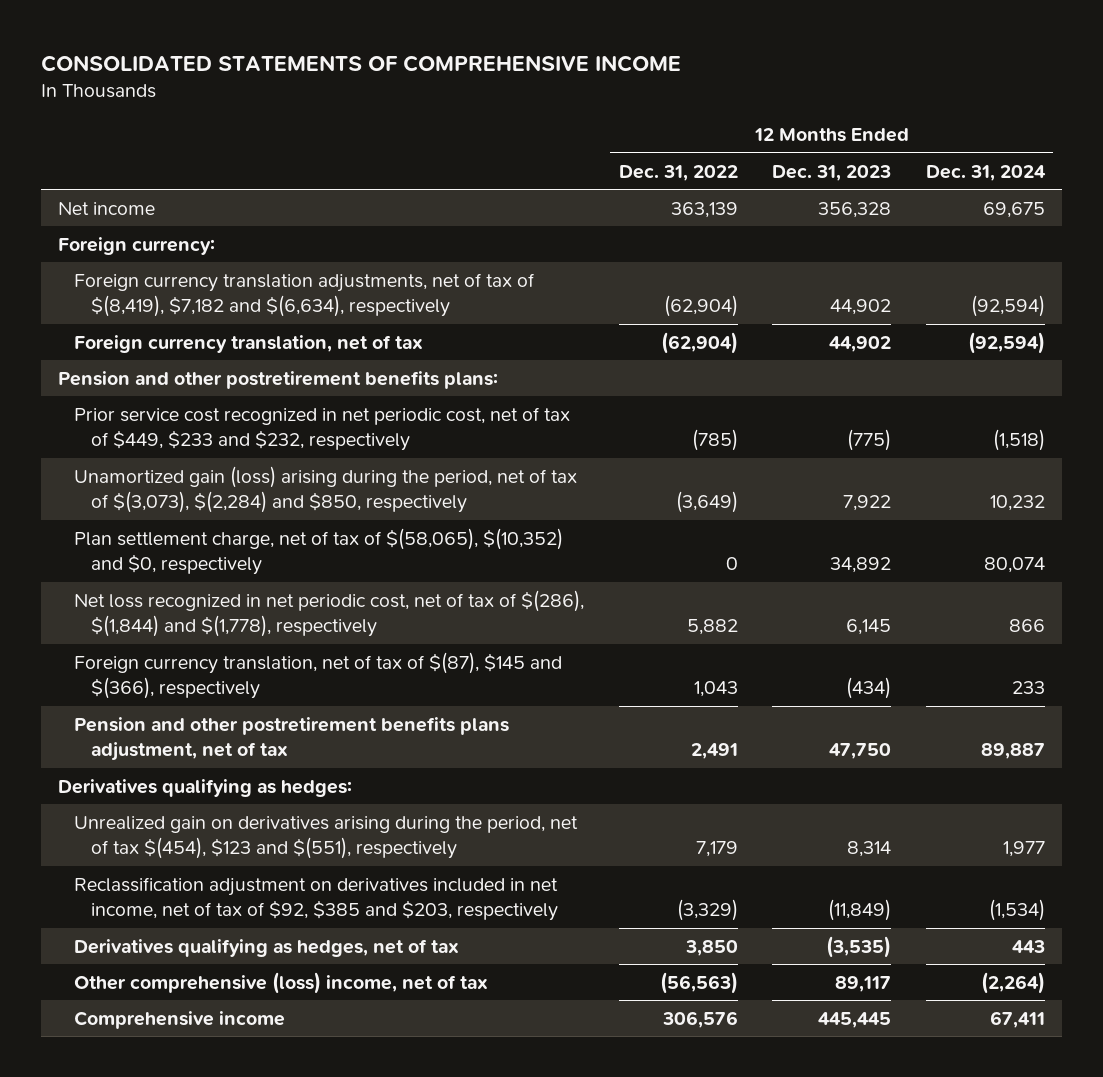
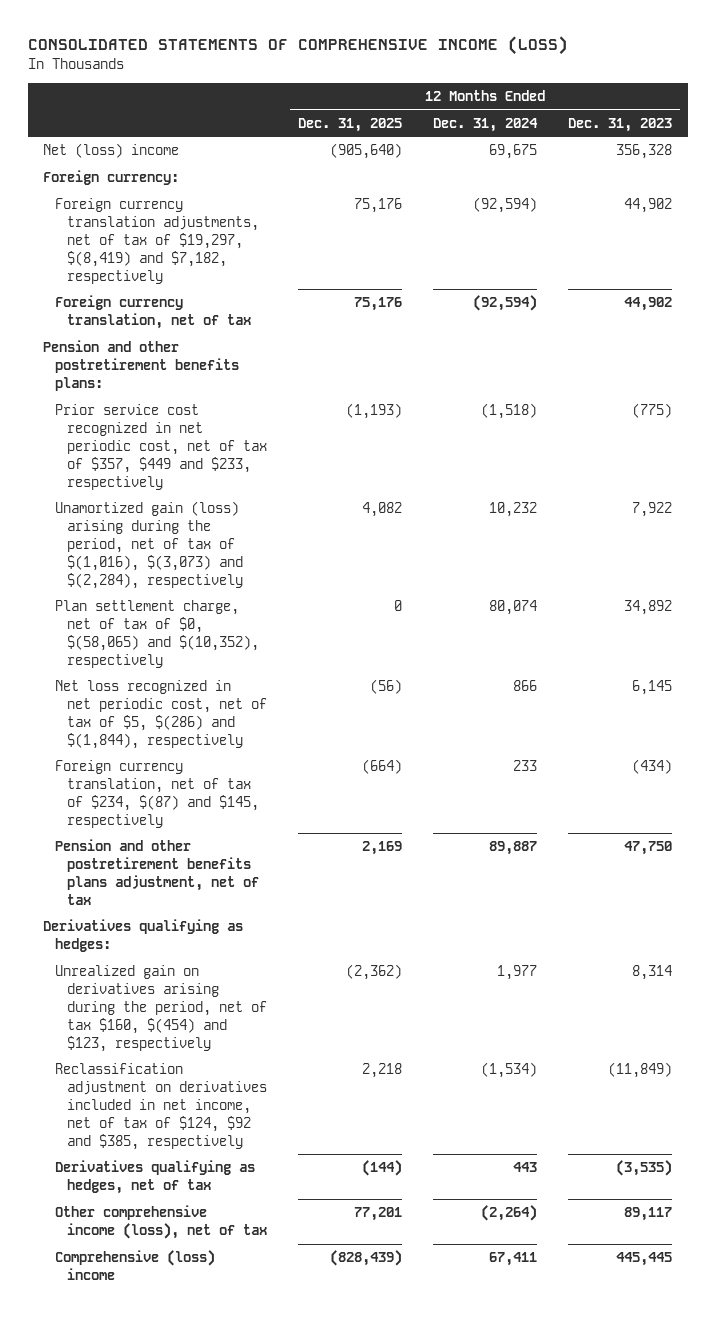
[40,54,681,72] CONSOLIDATED STATEMENTS OF COMPREHENSIVE INCOME -> [27,35,568,55] CONSOLIDATED STATEMENTS OF COMPREHENSIVE INCOME (LOSS)
[618,164,738,181] Dec. 31, 2022 -> none
none -> [297,117,402,132] Dec. 31, 2025
[57,201,155,215] Net income -> [43,143,180,159] Net (loss) income
[74,272,536,317] Foreign currency translation adjustments, net of tax of $(8,419), $7,182 and $(6,634), respectively -> [54,198,259,284] Foreign currency translation adjustments, net of tax of $19,297, $(8,419) and $7,182, respectively
[74,406,571,451] Prior service cost recognized in net periodic cost, net of tax of $449, $233 and $232, respectively -> [54,404,267,490] Prior service cost recognized in net periodic cost, net of tax of $357, $449 and $233, respectively
[74,465,578,513] Unamortized gain (loss) arising during the period, net of tax of $(3,073), $(2,284) and $850, respectively -> [54,501,243,589] Unamortized gain (loss) arising during the period, net of tax of $(1,016), $(3,073) and $(2,284), respectively
[74,527,564,575] Plan settlement charge, net of tax of $(58,065), $(10,352) and $0, respectively -> [54,600,259,668] Plan settlement charge, net of tax of $0, $(58,065) and $(10,352), respectively
[74,589,585,637] Net loss recognized in net periodic cost, net of tax of $(286), $(1,844) and $(1,778), respectively -> [54,680,267,749] Net loss recognized in net periodic cost, net of tax of $5, $(286) and $(1,844), respectively
[74,651,563,699] Foreign currency translation, net of tax of $(87), $145 and $(366), respectively -> [54,760,259,828] Foreign currency translation, net of tax of $234, $(87) and $145, respectively
[74,815,579,859] Unrealized gain on derivatives arising during the period, net of tax $(454), $123 and $(551), respectively -> [54,965,267,1052] Unrealized gain on derivatives arising during the period, net of tax $160, $(454) and $123, respectively
[74,876,559,921] Reclassification adjustment on derivatives included in net income, net of tax of $92, $385 and $203, respectively -> [54,1063,267,1150] Reclassification adjustment on derivatives included in net income, net of tax of $124, $92 and $385, respectively
[74,971,489,994] Other comprehensive (loss) income, net of tax -> [54,1205,267,1240] Other comprehensive income (loss), net of tax
[74,1010,286,1029] Comprehensive income -> [54,1250,215,1281] Comprehensive (loss) income

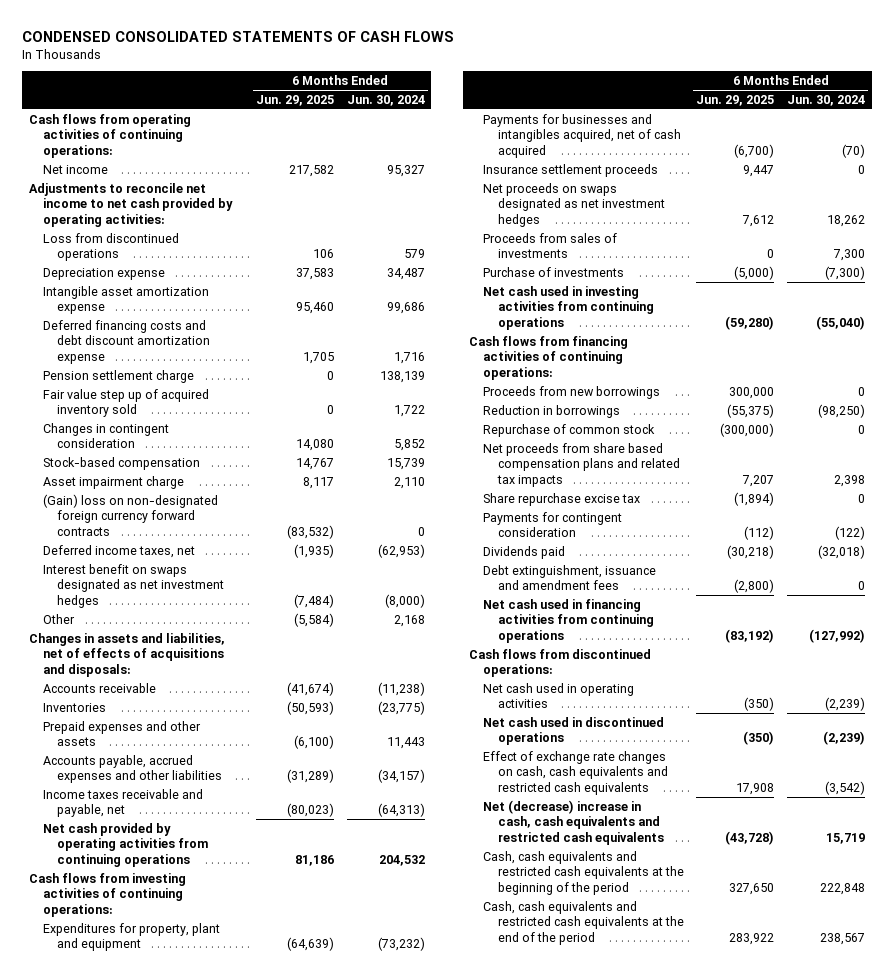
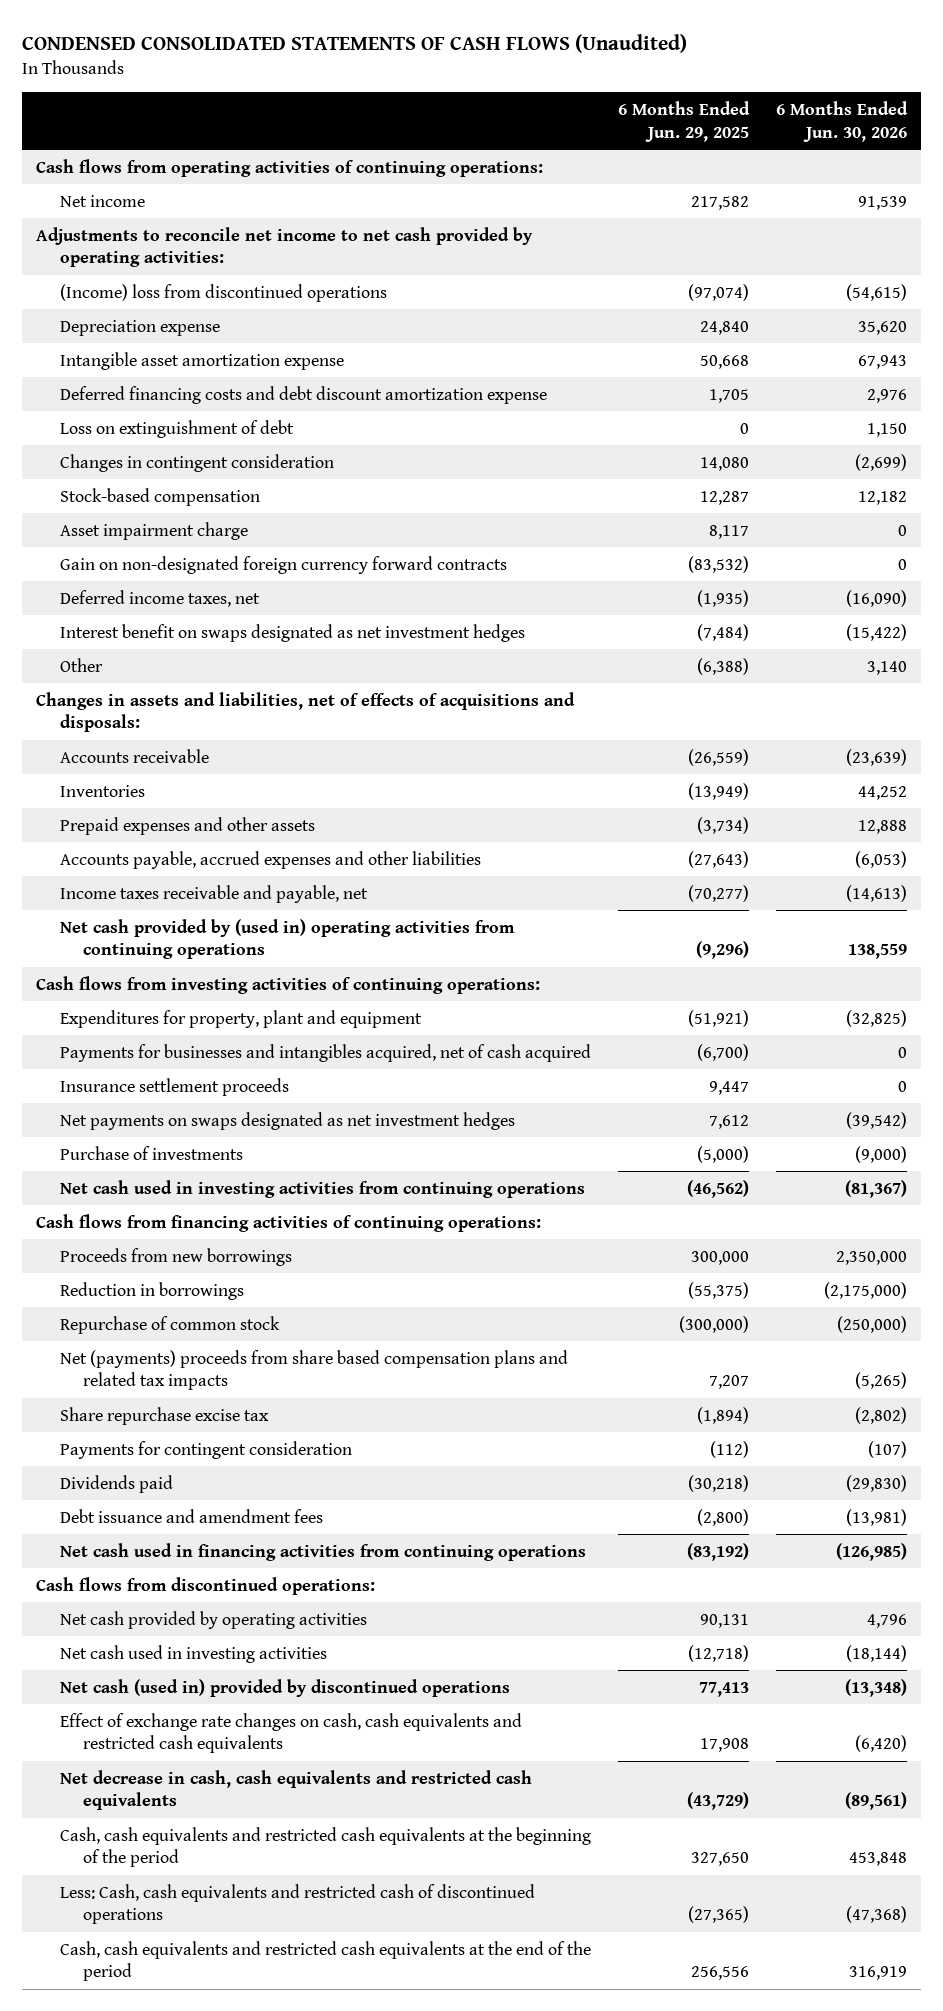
[22,30,455,42] CONDENSED CONSOLIDATED STATEMENTS OF CASH FLOWS -> [22,34,688,54] CONDENSED CONSOLIDATED STATEMENTS OF CASH FLOWS (Unaudited)
[346,94,425,106] Jun. 30, 2024 -> none
none -> [776,101,909,142] 6 Months Ended Jun. 30, 2026
[42,232,179,262] Loss from discontinued operations -> [59,283,387,302] (Income) loss from discontinued operations
[313,249,335,259] 106 -> [687,283,749,301] (97,074)
[296,267,335,280] 37,583 -> [699,320,749,335] 24,840
[296,302,335,315] 95,460 -> [699,354,749,369] 50,668
[42,369,194,383] Pension settlement charge -> none
[42,388,209,418] Fair value step up of acquired inventory sold -> none
none -> [59,419,294,438] Loss on extinguishment of debt
[296,457,335,470] 14,767 -> [699,490,749,505] 12,287
[42,493,218,536] (Gain) loss on non-designated foreign currency forward contracts -> [59,555,507,574] Gain on non-designated foreign currency forward contracts
[294,612,335,627] (5,584) -> [696,657,749,675] (6,388)
[287,681,335,696] (41,674) -> [687,748,749,766] (26,559)
[287,700,335,715] (50,593) -> [687,782,749,800] (13,949)
[294,735,335,750] (6,100) -> [696,816,749,834] (3,734)
[287,769,335,784] (31,289) -> [687,850,749,868] (27,643)
[287,803,335,818] (80,023) -> [687,884,749,902] (70,277)
[42,822,209,867] Net cash provided by operating activities from continuing operations -> [59,918,515,960] Net cash provided by (used in) operating activities from continuing operations
[295,854,335,866] 81,186 -> [695,941,749,960] (9,296)
[287,937,335,952] (64,639) -> [687,1009,749,1027] (51,921)
[483,232,618,259] Proceeds from sales of investments -> none
[483,182,665,227] Net proceeds on swaps designated as net investment hedges -> [59,1111,515,1130] Net payments on swaps designated as net investment hedges
[725,315,775,330] (59,280) -> [686,1179,749,1198] (46,562)
[483,442,680,487] Net proceeds from share based compensation plans and related tax impacts -> [59,1349,568,1391] Net (payments) proceeds from share based compensation plans and related tax impacts
[483,564,657,591] Debt extinguishment, issuance and amendment fees -> [59,1508,323,1523] Debt issuance and amendment fees
[483,682,635,709] Net cash used in operating activities -> [59,1610,367,1629] Net cash provided by operating activities
[744,697,775,712] (350) -> [699,1613,749,1628] 90,131
none -> [59,1644,327,1663] Net cash used in investing activities
[483,716,665,746] Net cash used in discontinued operations -> [59,1678,510,1697] Net cash (used in) provided by discontinued operations
[743,731,775,746] (350) -> [698,1681,749,1697] 77,413
[483,799,664,845] Net (decrease) increase in cash, cash equivalents and restricted cash equivalents -> [59,1769,532,1811] Net decrease in cash, cash equivalents and restricted cash equivalents
[725,830,775,845] (43,728) -> [686,1792,749,1811] (43,729)
none -> [59,1883,535,1925] Less: Cash, cash equivalents and restricted cash of discontinued operations
[729,932,775,945] 283,922 -> [690,1966,749,1981] 256,556

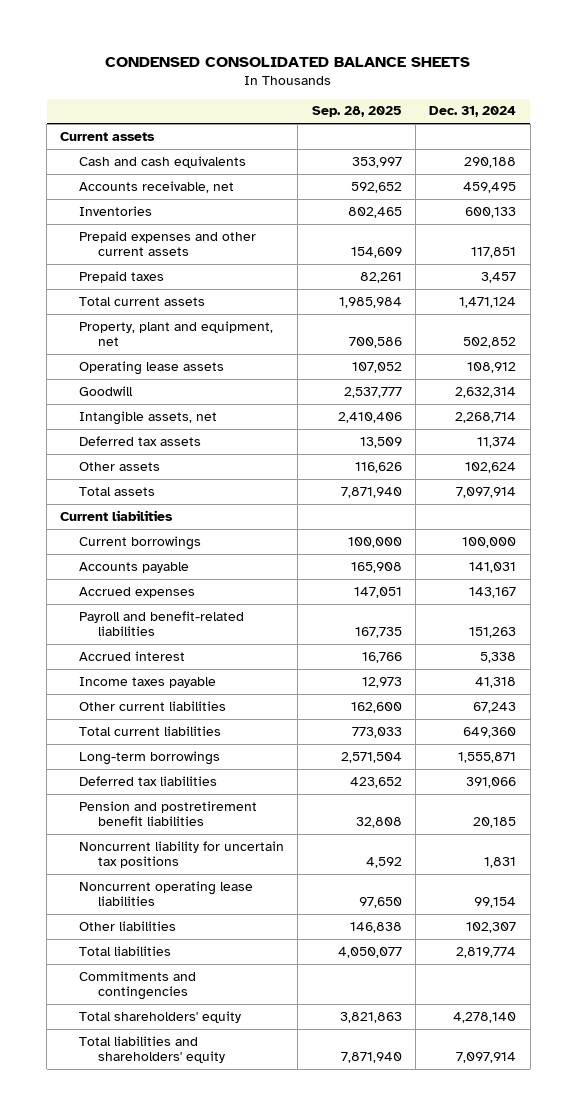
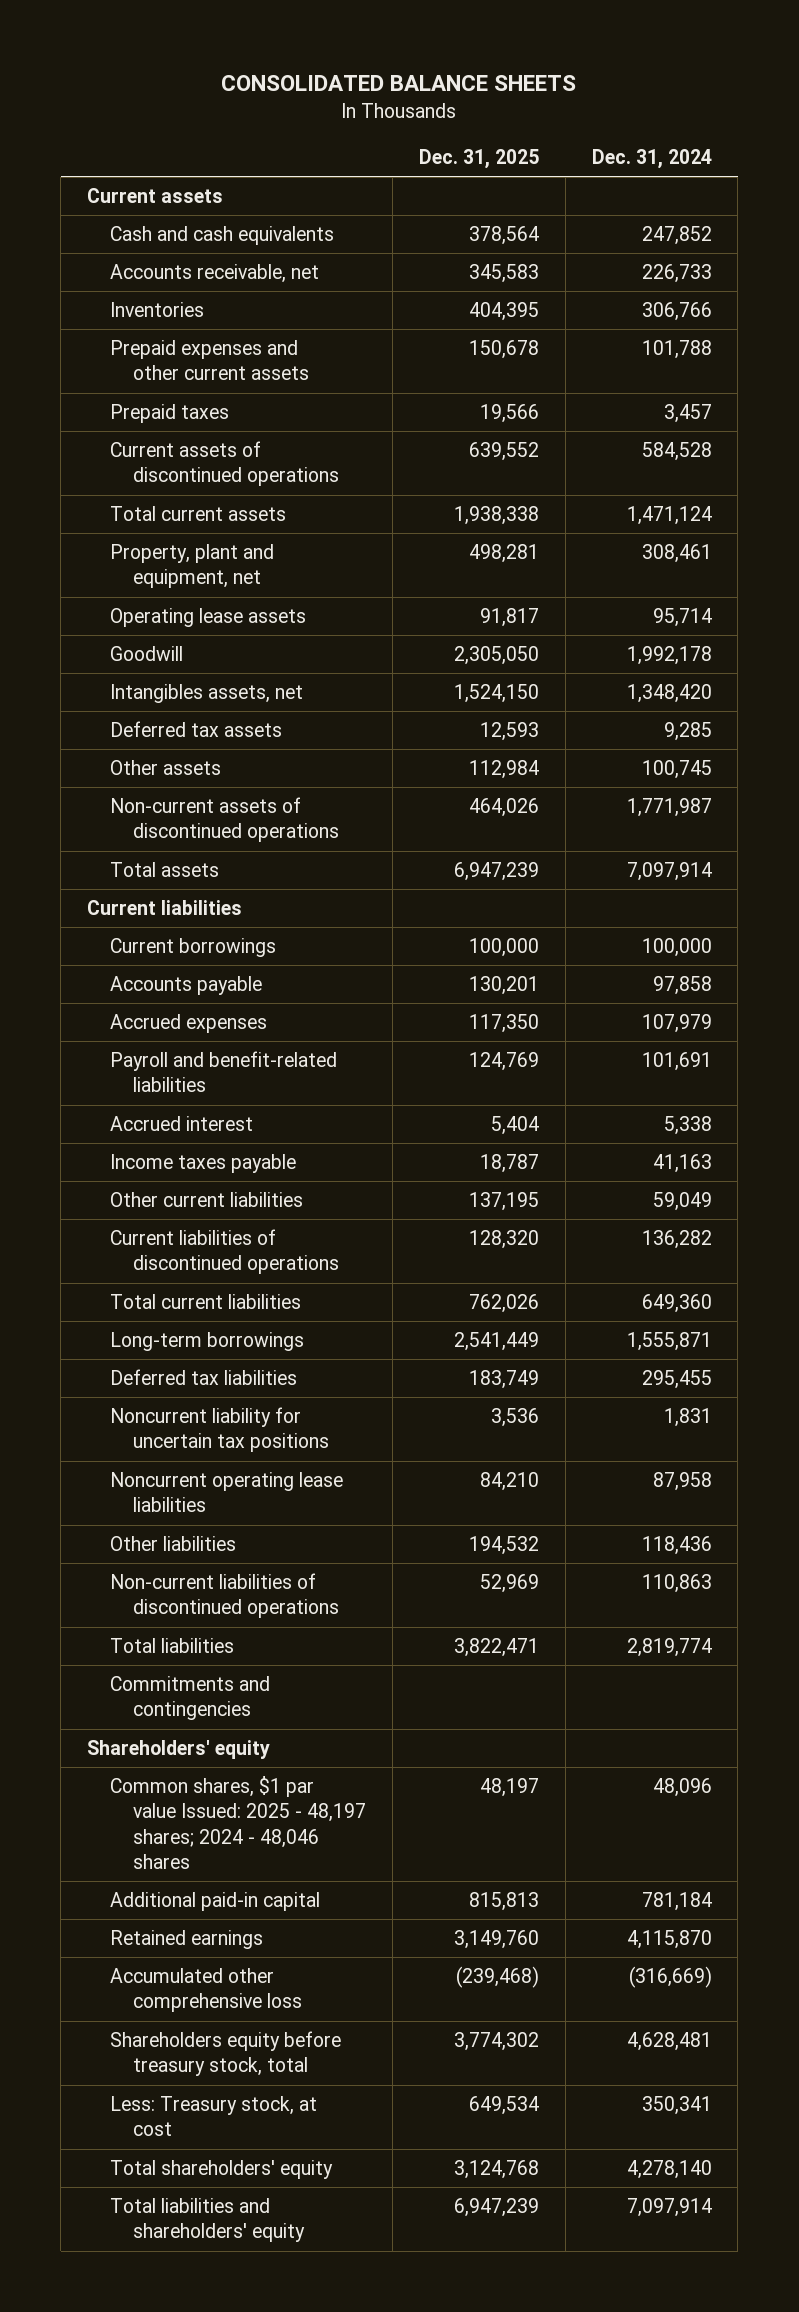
[105,57,471,68] CONDENSED CONSOLIDATED BALANCE SHEETS -> [221,75,577,92] CONSOLIDATED BALANCE SHEETS
[311,106,402,118] Sep. 28, 2025 -> none
none -> [418,148,539,169] Dec. 31, 2025
[464,156,517,168] 290,188 -> [641,226,712,246] 247,852
[463,181,517,193] 459,495 -> [641,264,712,284] 226,733
[465,206,517,218] 600,133 -> [641,302,712,322] 306,766
[471,247,517,259] 117,851 -> [641,340,712,360] 101,788
none -> [110,441,340,487] Current assets of discontinued operations
[463,337,517,349] 502,852 -> [641,544,712,564] 308,461
[467,361,517,373] 108,912 -> [652,608,712,628] 95,714
[455,386,517,398] 2,632,314 -> [626,646,712,666] 1,992,178
[78,410,217,425] Intangible assets, net -> [110,684,304,704] Intangibles assets, net
[455,411,517,423] 2,268,714 -> [626,684,712,704] 1,348,420
[477,436,517,448] 11,374 -> [663,722,712,742] 9,285
[465,461,517,473] 102,624 -> [641,760,712,780] 100,745
none -> [110,797,340,843] Non-current assets of discontinued operations
[469,561,517,573] 141,031 -> [652,976,712,996] 97,858
[469,586,517,598] 143,167 -> [641,1014,712,1034] 107,979
[469,627,517,639] 151,263 -> [641,1052,712,1072] 101,691
[475,676,517,688] 41,318 -> [652,1154,712,1174] 41,163
[473,701,517,713] 67,243 -> [652,1192,712,1212] 59,049
none -> [110,1229,340,1275] Current liabilities of discontinued operations
[78,800,257,827] Pension and postretirement benefit liabilities -> none
[466,776,517,788] 391,066 -> [641,1370,712,1390] 295,455
[474,897,517,909] 99,154 -> [652,1472,712,1492] 87,958
[466,921,517,933] 102,307 -> [641,1536,712,1556] 118,436
none -> [110,1573,340,1619] Non-current liabilities of discontinued operations
none -> [86,1740,270,1760] Shareholders' equity
none -> [110,1776,367,1870] Common shares, $1 par value Issued: 2025 - 48,197 shares; 2024 - 48,046 shares
none -> [110,1892,321,1912] Additional paid-in capital
none -> [110,1930,264,1950] Retained earnings
none -> [110,1968,303,2013] Accumulated other comprehensive loss
none -> [110,2031,342,2077] Shareholders equity before treasury stock, total
none -> [110,2096,318,2137] Less: Treasury stock, at cost

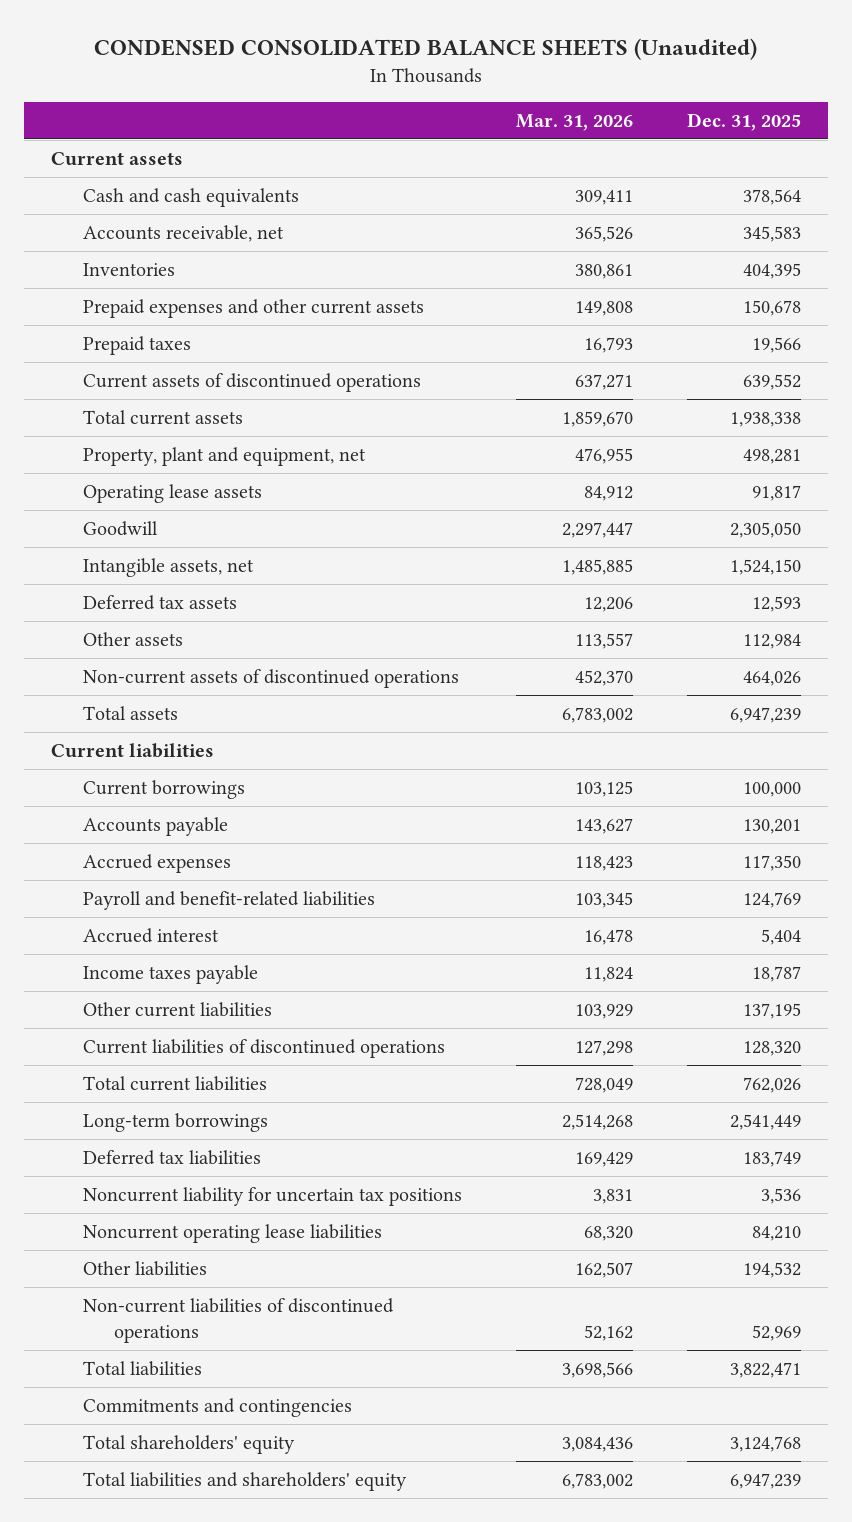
[221,75,577,92] CONSOLIDATED BALANCE SHEETS -> [94,38,758,61] CONDENSED CONSOLIDATED BALANCE SHEETS (Unaudited)
[591,148,712,169] Dec. 31, 2024 -> none
none -> [515,113,633,131] Mar. 31, 2026
[110,684,304,704] Intangibles assets, net -> [82,558,254,578] Intangible assets, net
[86,1740,270,1760] Shareholders' equity -> none
[110,1776,367,1870] Common shares, $1 par value Issued: 2025 - 48,197 shares; 2024 - 48,046 shares -> none
[110,1892,321,1912] Additional paid-in capital -> none
[110,1930,264,1950] Retained earnings -> none
[110,1968,303,2013] Accumulated other comprehensive loss -> none
[110,2031,342,2077] Shareholders equity before treasury stock, total -> none
[110,2096,318,2137] Less: Treasury stock, at cost -> none

